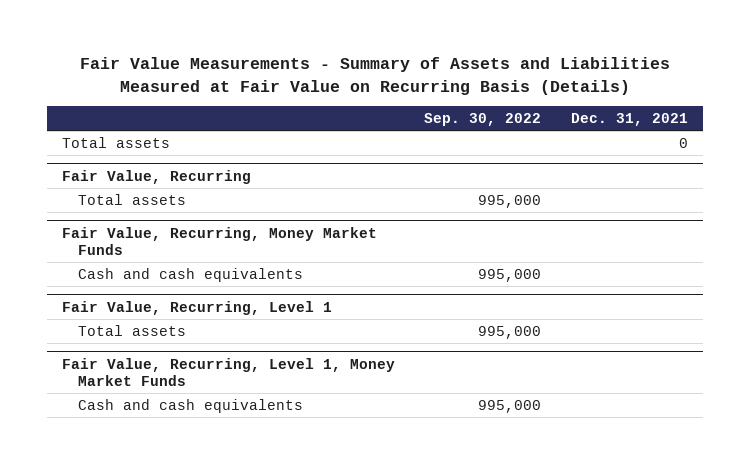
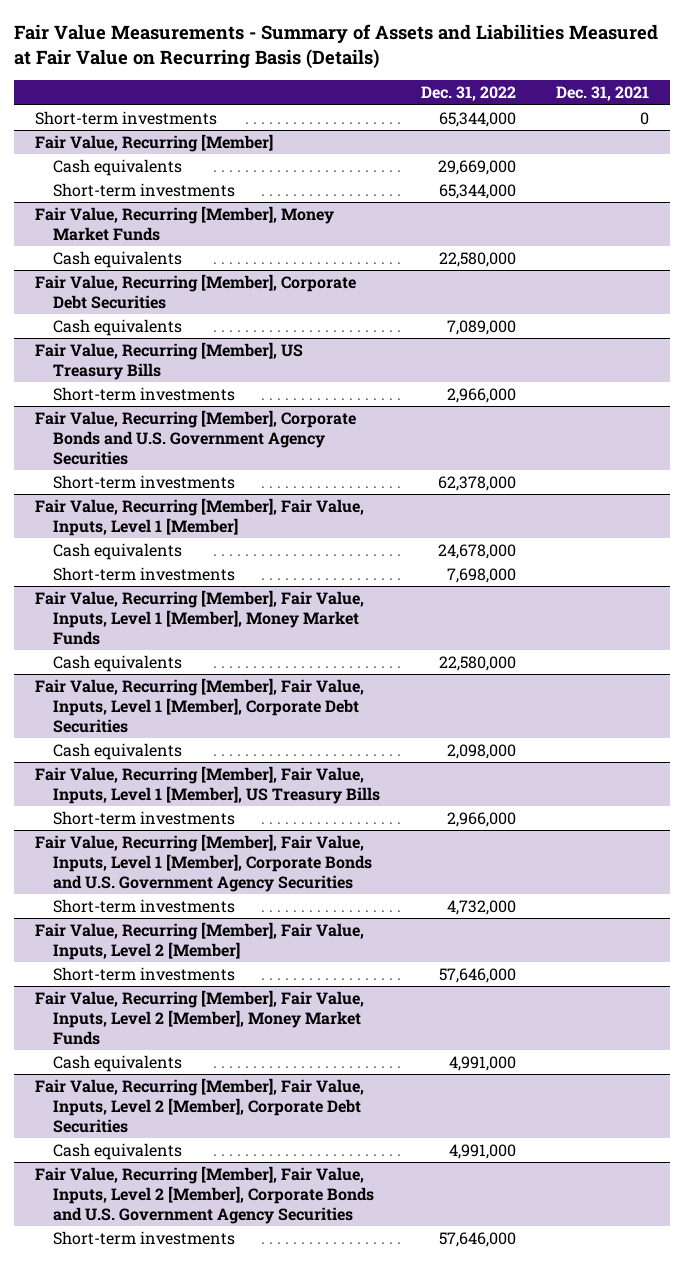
[424,112,542,126] Sep. 30, 2022 -> none
none -> [420,86,516,102] Dec. 31, 2022
[61,136,170,148] Total assets -> none
[78,193,187,205] Total assets -> none
[78,324,187,336] Total assets -> none
none -> [34,110,217,125] Short-term investments
[61,169,251,184] Fair Value, Recurring -> [34,133,273,152] Fair Value, Recurring [Member]
none -> [53,158,183,176] Cash equivalents
none -> [53,182,236,197] Short-term investments
[61,226,377,256] Fair Value, Recurring, Money Market Funds -> [34,205,334,241] Fair Value, Recurring [Member], Money Market Funds
[78,267,304,282] Cash and cash equivalents -> [53,250,183,268] Cash equivalents
none -> [34,273,356,309] Fair Value, Recurring [Member], Corporate Debt Securities
none -> [53,318,183,336] Cash equivalents
none -> [34,341,303,380] Fair Value, Recurring [Member], US Treasury Bills
none -> [53,386,236,401] Short-term investments
none -> [34,409,356,465] Fair Value, Recurring [Member], Corporate Bonds and U.S. Government Agency Securities
none -> [53,474,236,489] Short-term investments
[61,300,332,315] Fair Value, Recurring, Level 1 -> [34,497,364,536] Fair Value, Recurring [Member], Fair Value, Inputs, Level 1 [Member]
none -> [53,542,183,560] Cash equivalents
none -> [53,566,236,581] Short-term investments
[61,357,395,387] Fair Value, Recurring, Level 1, Money Market Funds -> [34,589,364,645] Fair Value, Recurring [Member], Fair Value, Inputs, Level 1 [Member], Money Market Funds
[78,398,304,413] Cash and cash equivalents -> [53,654,183,672] Cash equivalents
none -> [34,677,364,733] Fair Value, Recurring [Member], Fair Value, Inputs, Level 1 [Member], Corporate Debt Securities
none -> [53,742,183,760] Cash equivalents
none -> [34,765,381,804] Fair Value, Recurring [Member], Fair Value, Inputs, Level 1 [Member], US Treasury Bills
none -> [53,810,236,825] Short-term investments
none -> [34,833,373,892] Fair Value, Recurring [Member], Fair Value, Inputs, Level 1 [Member], Corporate Bonds and U.S. Government Agency Securities
none -> [53,898,236,913] Short-term investments
none -> [34,921,364,960] Fair Value, Recurring [Member], Fair Value, Inputs, Level 2 [Member]
none -> [53,966,236,981] Short-term investments
none -> [34,989,364,1045] Fair Value, Recurring [Member], Fair Value, Inputs, Level 2 [Member], Money Market Funds
none -> [53,1054,183,1072] Cash equivalents
none -> [34,1077,364,1133] Fair Value, Recurring [Member], Fair Value, Inputs, Level 2 [Member], Corporate Debt Securities
none -> [53,1142,183,1160] Cash equivalents
none -> [34,1165,375,1224] Fair Value, Recurring [Member], Fair Value, Inputs, Level 2 [Member], Corporate Bonds and U.S. Government Agency Securities
none -> [53,1230,236,1245] Short-term investments

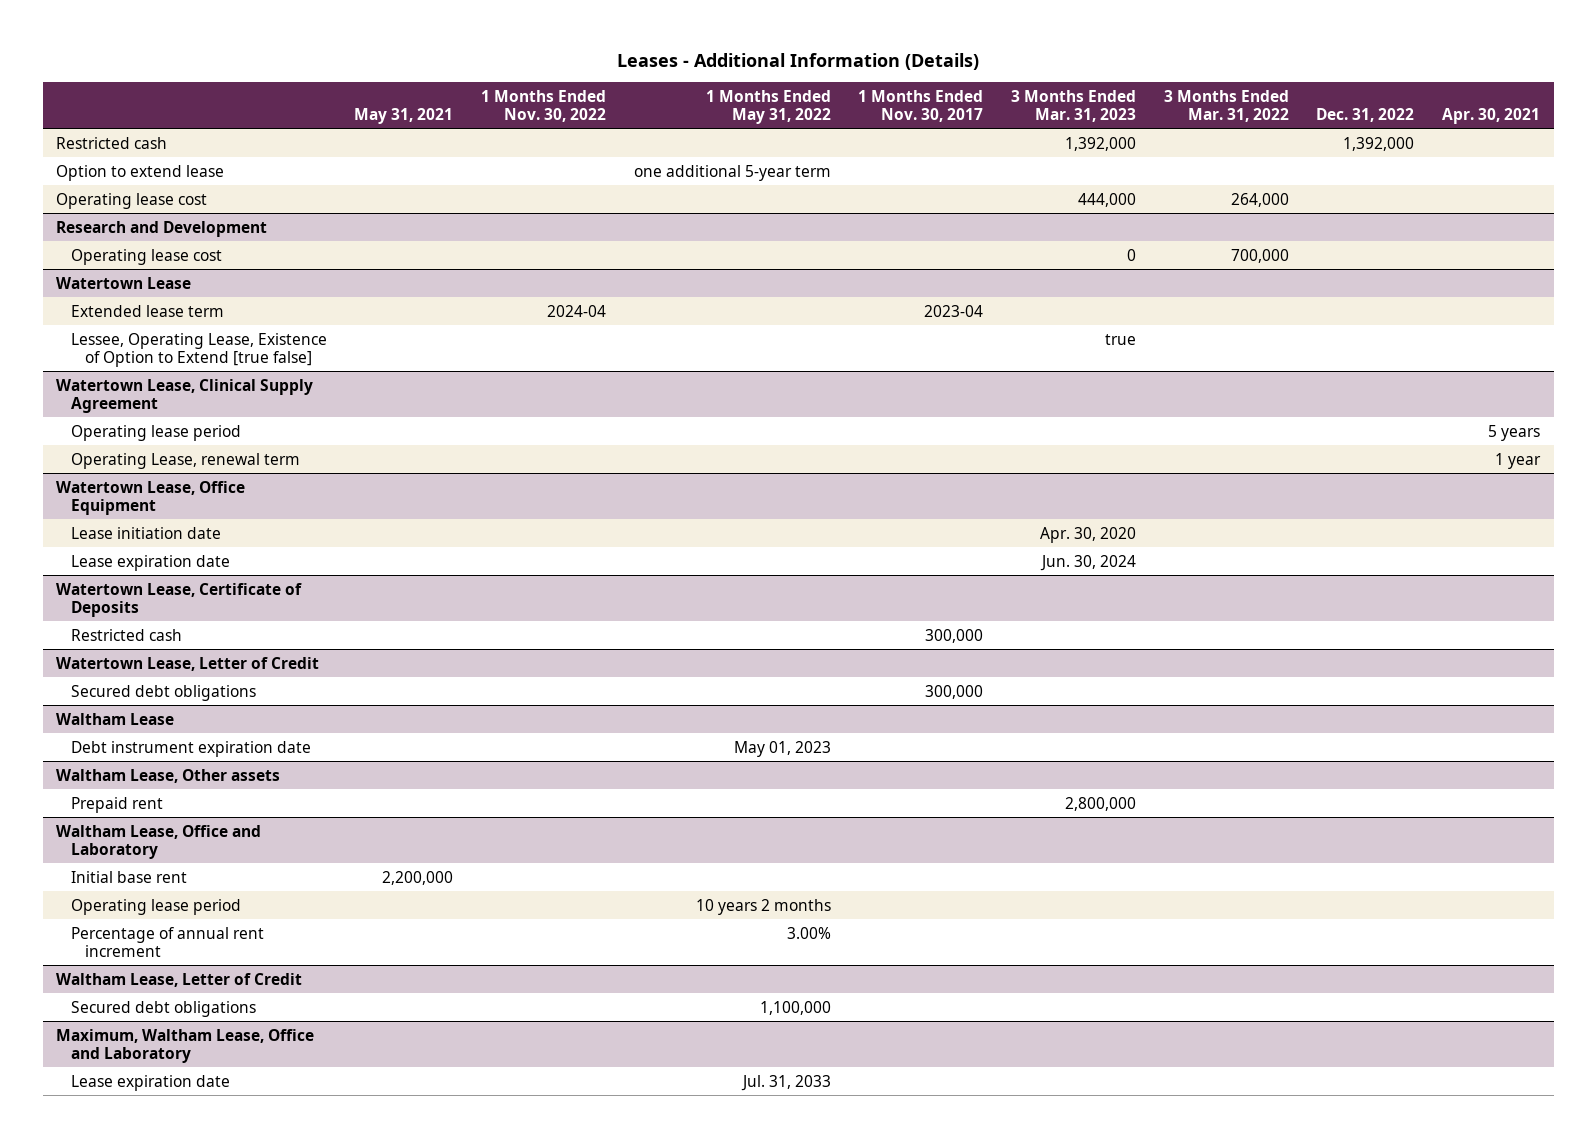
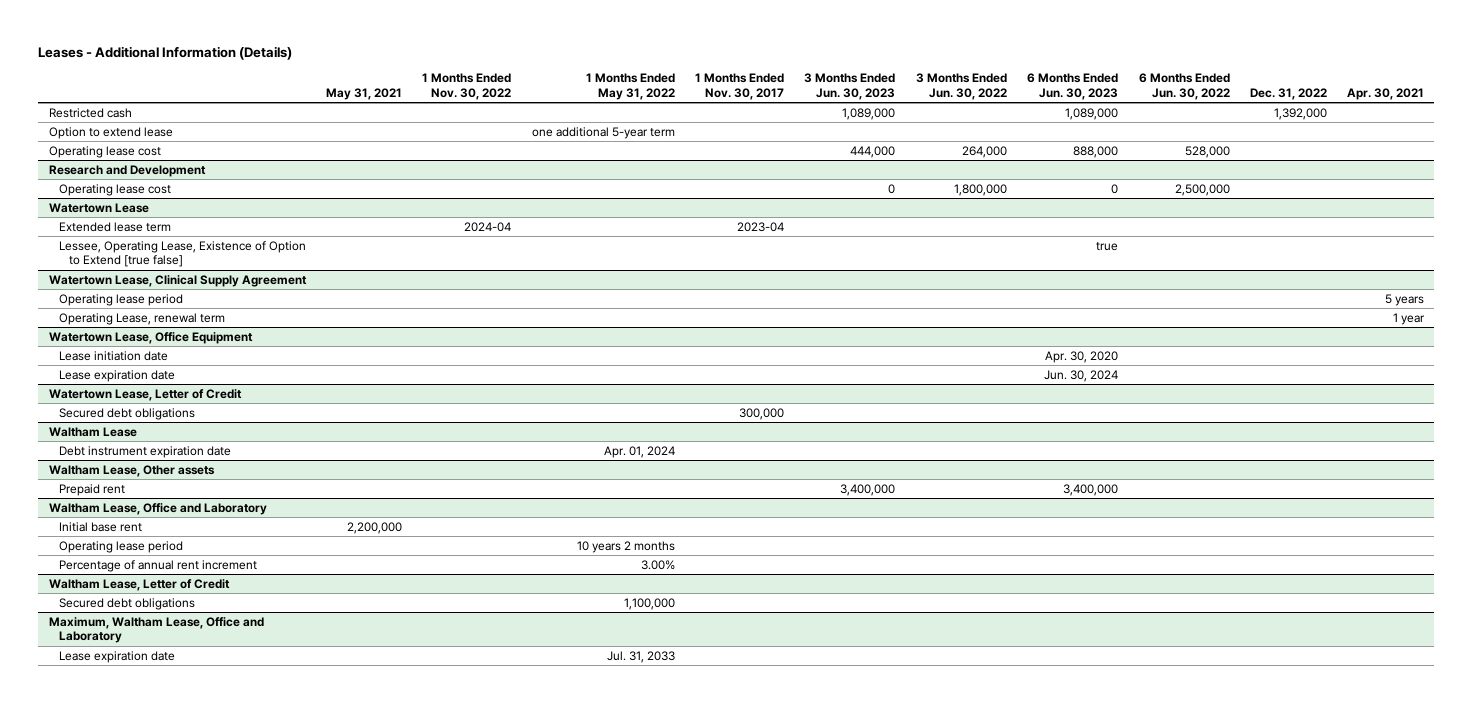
[1010,89,1136,122] 3 Months Ended Mar. 31, 2023 -> none
[1163,89,1289,122] 3 Months Ended Mar. 31, 2022 -> none
none -> [804,73,896,100] 3 Months Ended Jun. 30, 2023
none -> [915,73,1007,100] 3 Months Ended Jun. 30, 2022
none -> [1027,73,1119,100] 6 Months Ended Jun. 30, 2023
none -> [1138,73,1230,100] 6 Months Ended Jun. 30, 2022
[56,582,303,617] Watertown Lease, Certificate of Deposits -> none
[70,628,182,641] Restricted cash -> none
[733,740,831,757] May 01, 2023 -> [603,445,675,458] Apr. 01, 2024

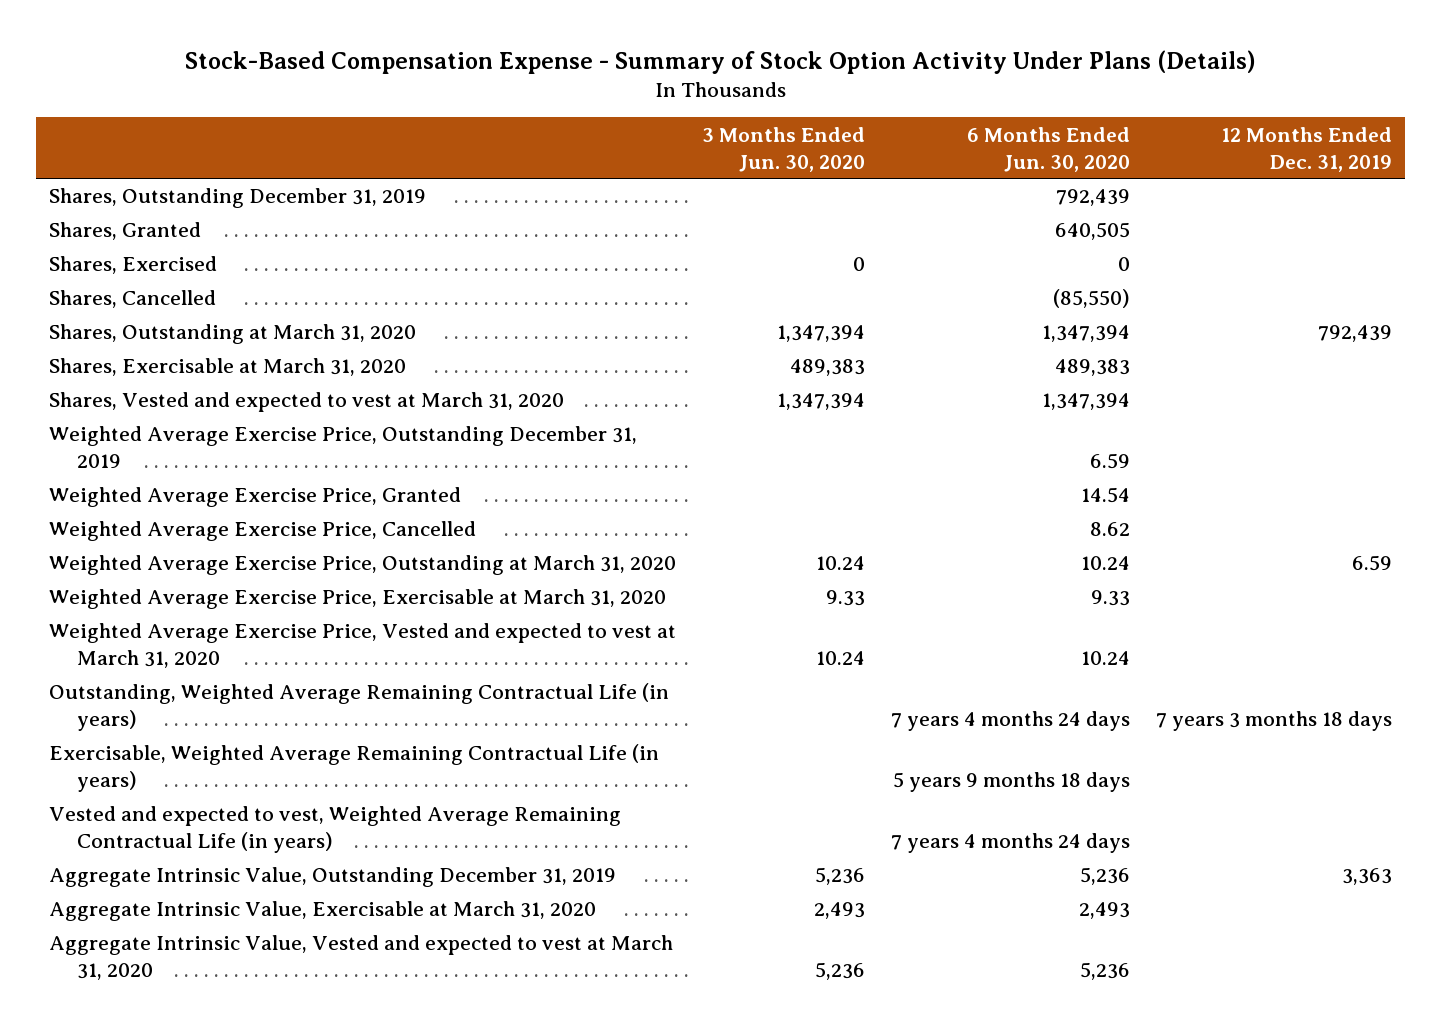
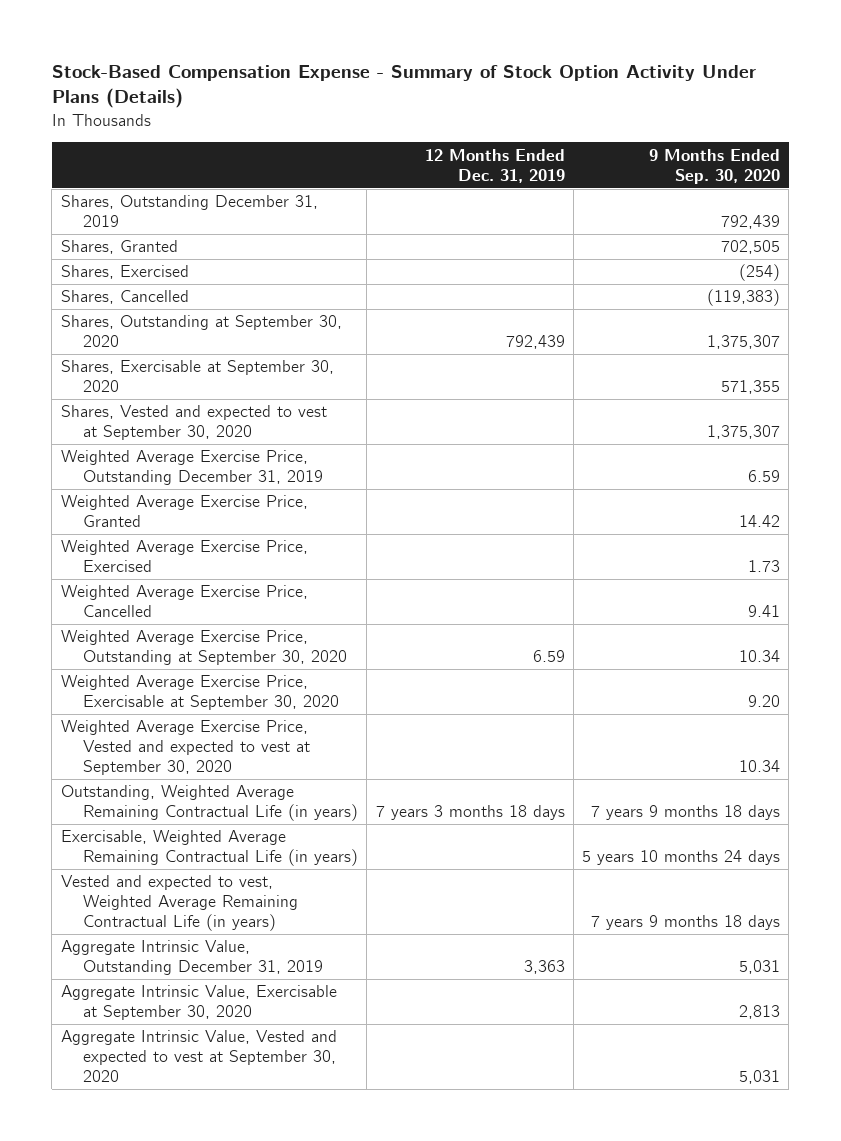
[702,126,866,172] 3 Months Ended Jun. 30, 2020 -> none
[967,126,1131,172] 6 Months Ended Jun. 30, 2020 -> none
none -> [649,148,781,184] 9 Months Ended Sep. 30, 2020
[49,324,417,345] Shares, Outstanding at March 31, 2020 -> [60,315,342,348] Shares, Outstanding at September 30, 2020
[49,358,407,377] Shares, Exercisable at March 31, 2020 -> [60,360,334,393] Shares, Exercisable at September 30, 2020
[49,392,565,413] Shares, Vested and expected to vest at March 31, 2020 -> [60,405,327,441] Shares, Vested and expected to vest at September 30, 2020
none -> [60,540,308,573] Weighted Average Exercise Price, Exercised
[49,555,677,576] Weighted Average Exercise Price, Outstanding at March 31, 2020 -> [60,630,348,666] Weighted Average Exercise Price, Outstanding at September 30, 2020
[49,589,667,610] Weighted Average Exercise Price, Exercisable at March 31, 2020 -> [60,675,340,711] Weighted Average Exercise Price, Exercisable at September 30, 2020
[49,623,677,669] Weighted Average Exercise Price, Vested and expected to vest at March 31, 2020 -> [60,720,311,776] Weighted Average Exercise Price, Vested and expected to vest at September 30, 2020
[49,901,597,922] Aggregate Intrinsic Value, Exercisable at March 31, 2020 -> [60,985,337,1021] Aggregate Intrinsic Value, Exercisable at September 30, 2020
[49,935,674,981] Aggregate Intrinsic Value, Vested and expected to vest at March 31, 2020 -> [60,1030,337,1083] Aggregate Intrinsic Value, Vested and expected to vest at September 30, 2020

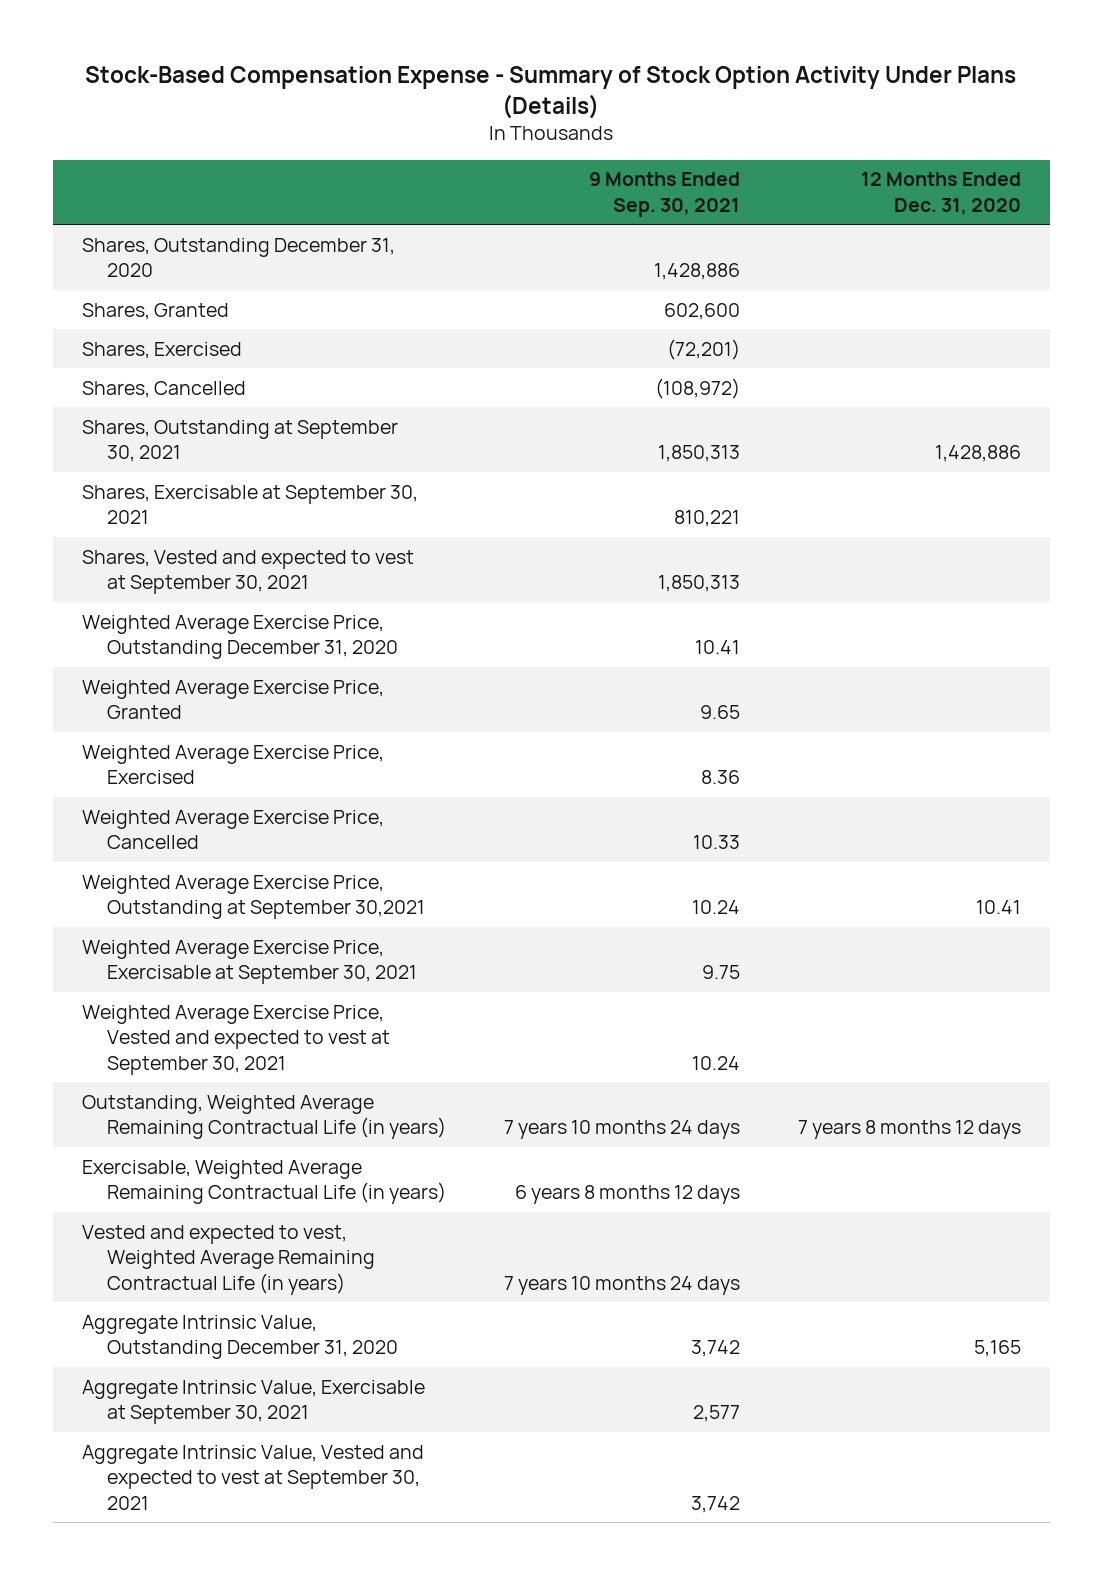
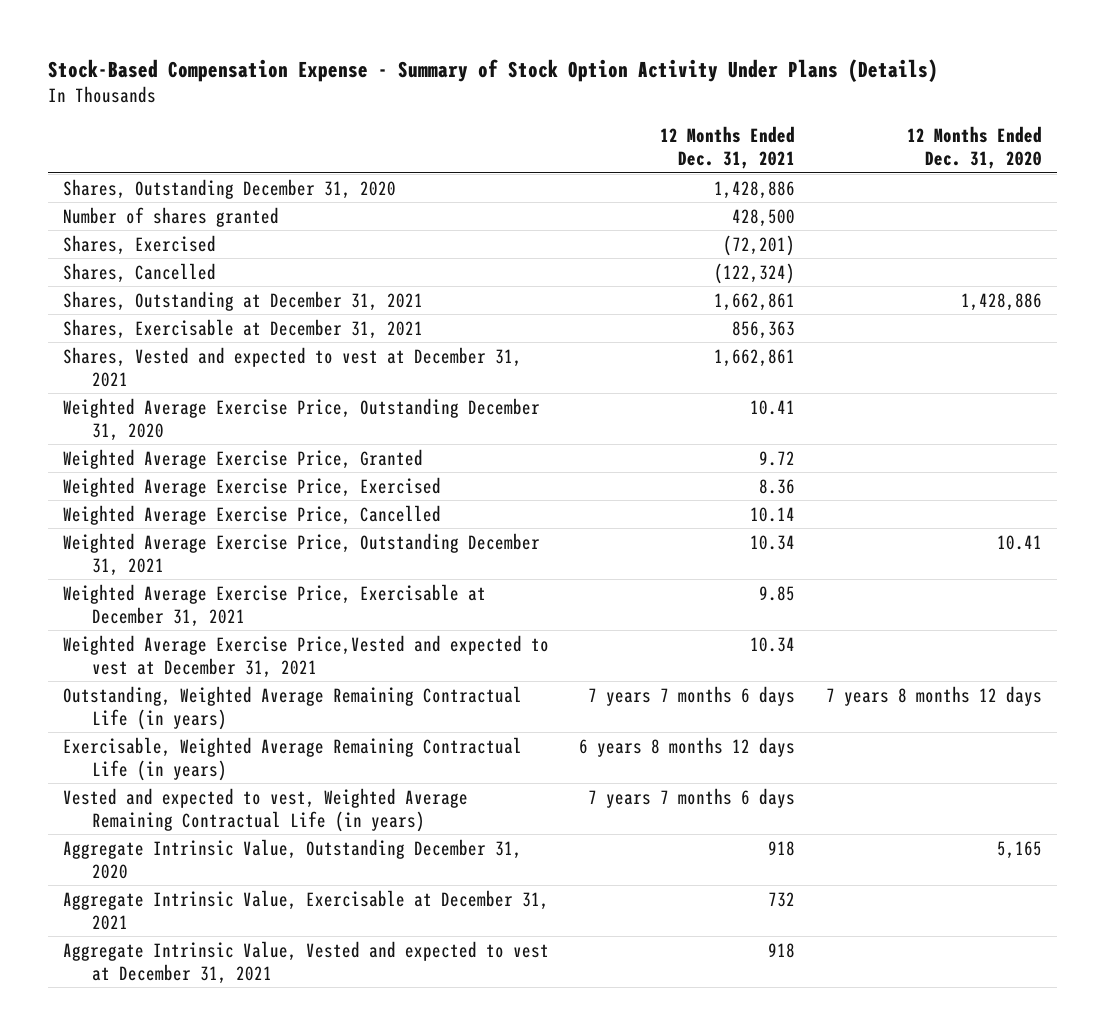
[588,172,740,217] 9 Months Ended Sep. 30, 2021 -> none
none -> [660,126,796,170] 12 Months Ended Dec. 31, 2021
[81,302,229,320] Shares, Granted -> [63,206,280,227] Number of shares granted
[81,419,398,463] Shares, Outstanding at September 30, 2021 -> [63,290,424,311] Shares, Outstanding at December 31, 2021
[81,484,418,525] Shares, Exercisable at September 30, 2021 -> [63,318,424,339] Shares, Exercisable at December 31, 2021
[81,549,414,595] Shares, Vested and expected to vest at September 30, 2021 -> [63,346,523,387] Shares, Vested and expected to vest at December 31, 2021
[81,874,425,920] Weighted Average Exercise Price, Outstanding at September 30,2021 -> [63,532,541,576] Weighted Average Exercise Price, Outstanding December 31, 2021
[81,939,417,985] Weighted Average Exercise Price, Exercisable at September 30, 2021 -> [63,583,487,627] Weighted Average Exercise Price, Exercisable at December 31, 2021
[81,1004,390,1075] Weighted Average Exercise Price, Vested and expected to vest at September 30, 2021 -> [63,634,550,678] Weighted Average Exercise Price,Vested and expected to vest at December 31, 2021
[81,1379,425,1425] Aggregate Intrinsic Value, Exercisable at September 30, 2021 -> [63,889,550,930] Aggregate Intrinsic Value, Exercisable at December 31, 2021
[81,1444,424,1510] Aggregate Intrinsic Value, Vested and expected to vest at September 30, 2021 -> [63,940,550,984] Aggregate Intrinsic Value, Vested and expected to vest at December 31, 2021

